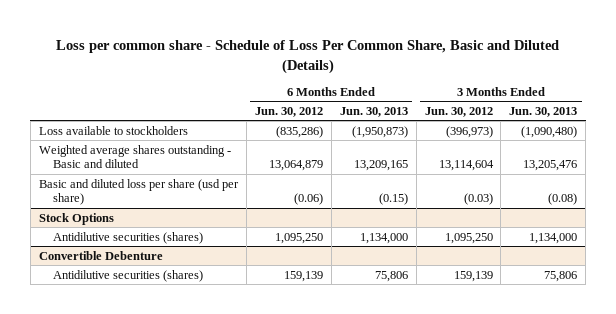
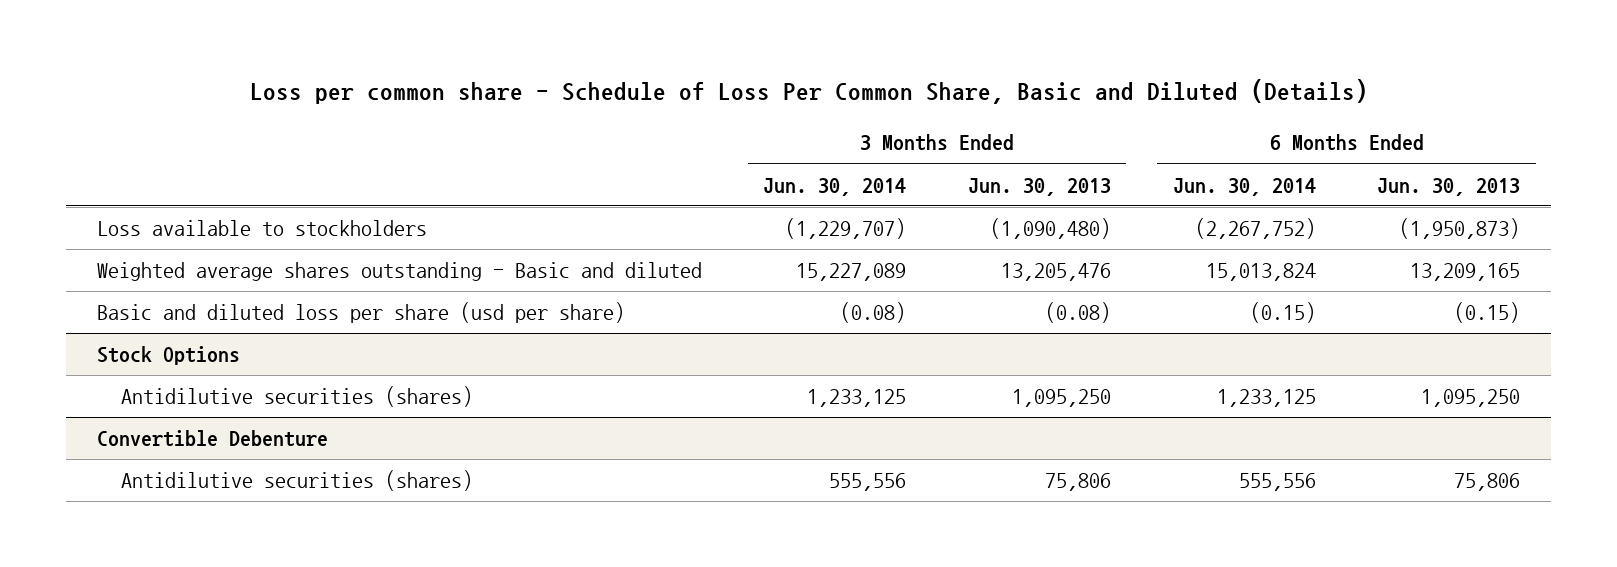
[254,106,323,117] Jun. 30, 2012 -> none
[424,106,493,117] Jun. 30, 2012 -> none
none -> [763,177,907,196] Jun. 30, 2014
none -> [1172,177,1316,196] Jun. 30, 2014
[359,232,408,244] 1,134,000 -> [1421,389,1521,408] 1,095,250
[529,232,578,244] 1,134,000 -> [1012,389,1112,408] 1,095,250

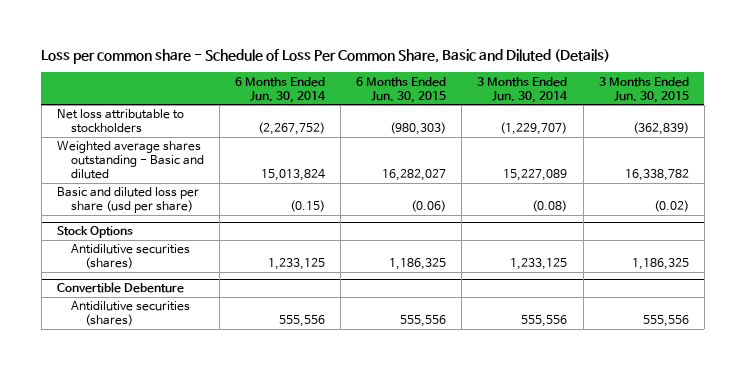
[968,177,1112,196] Jun. 30, 2013 -> none
[1377,177,1521,196] Jun. 30, 2013 -> none
none -> [356,76,447,103] 6 Months Ended Jun. 30, 2015
none -> [598,76,689,103] 3 Months Ended Jun. 30, 2015
[96,220,427,237] Loss available to stockholders -> [56,109,184,134] Net loss attributable to stockholders

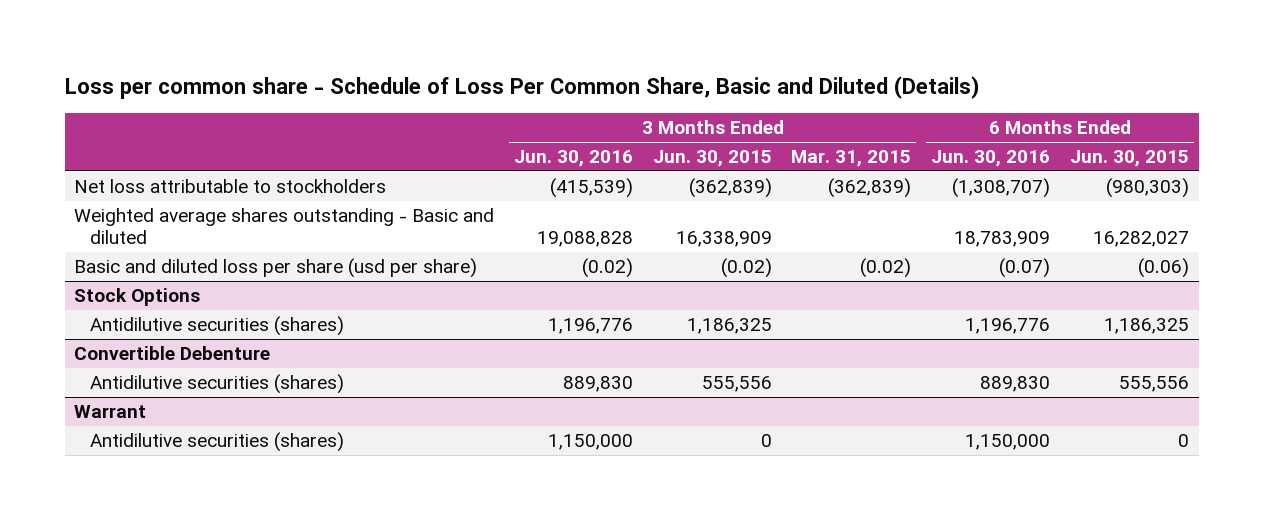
[235,76,327,103] 6 Months Ended Jun. 30, 2014 -> none
[477,76,569,103] 3 Months Ended Jun. 30, 2014 -> none
none -> [514,150,634,168] Jun. 30, 2016
none -> [791,150,912,168] Mar. 31, 2015
none -> [931,150,1051,168] Jun. 30, 2016
[624,169,689,182] 16,338,782 -> [675,231,772,248] 16,338,909
none -> [74,405,147,419] Warrant
none -> [89,432,344,453] Antidilutive securities (shares)

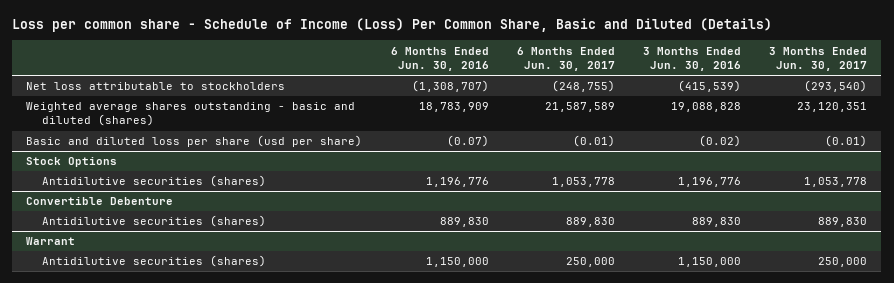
[64,76,980,100] Loss per common share - Schedule of Loss Per Common Share, Basic and Diluted (Details) -> [12,18,773,33] Loss per common share - Schedule of Income (Loss) Per Common Share, Basic and Diluted (Details)
[652,150,772,168] Jun. 30, 2015 -> none
[791,150,912,168] Mar. 31, 2015 -> none
[1069,150,1189,168] Jun. 30, 2015 -> none
none -> [516,46,615,71] 6 Months Ended Jun. 30, 2017
none -> [769,46,868,71] 3 Months Ended Jun. 30, 2017
[74,208,495,245] Weighted average shares outstanding - Basic and diluted -> [26,102,356,127] Weighted average shares outstanding - basic and diluted (shares)

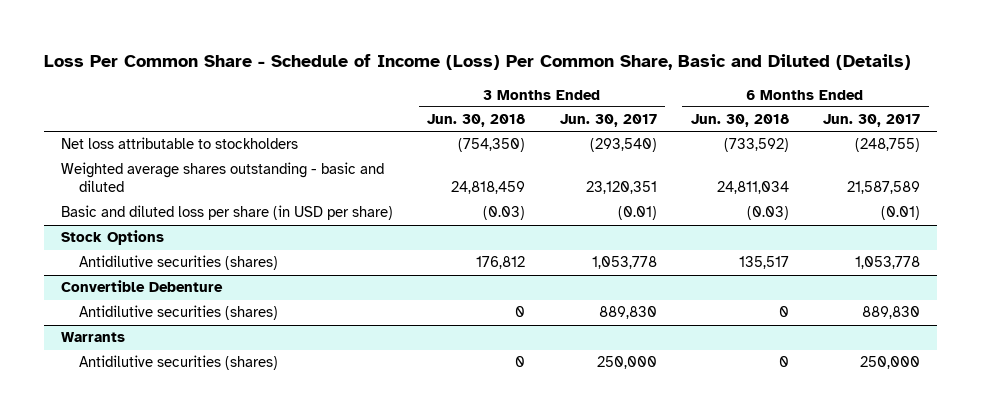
[12,18,773,33] Loss per common share - Schedule of Income (Loss) Per Common Share, Basic and Diluted (Details) -> [43,54,911,71] Loss Per Common Share - Schedule of Income (Loss) Per Common Share, Basic and Diluted (Details)
[390,46,489,71] 6 Months Ended Jun. 30, 2016 -> none
[642,46,741,71] 3 Months Ended Jun. 30, 2016 -> none
none -> [427,114,526,128] Jun. 30, 2018
none -> [690,114,789,128] Jun. 30, 2018
[26,102,356,127] Weighted average shares outstanding - basic and diluted (shares) -> [60,162,384,193] Weighted average shares outstanding - basic and diluted
[26,135,363,148] Basic and diluted loss per share (usd per share) -> [60,205,393,221] Basic and diluted loss per share (in USD per share)
[26,237,76,246] Warrant -> [60,332,125,343] Warrants

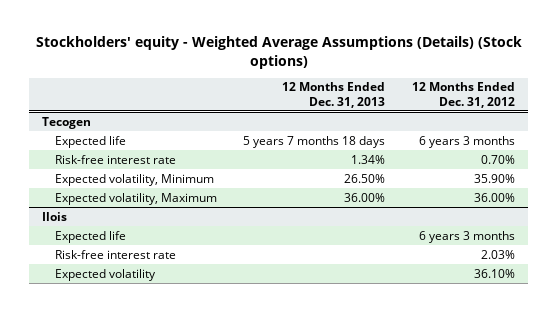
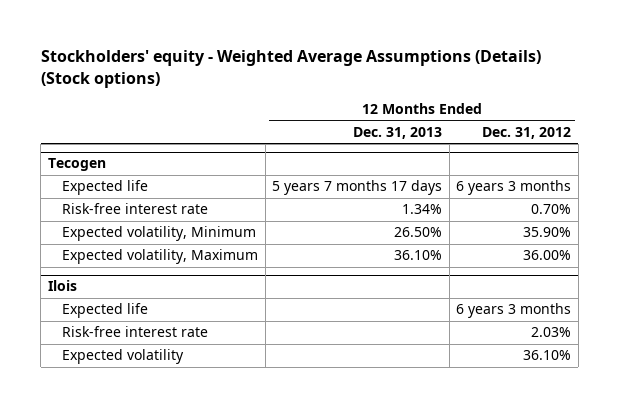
[243,135,386,148] 5 years 7 months 18 days -> [272,180,443,196] 5 years 7 months 17 days
[344,192,386,202] 36.00% -> [394,250,443,261] 36.10%

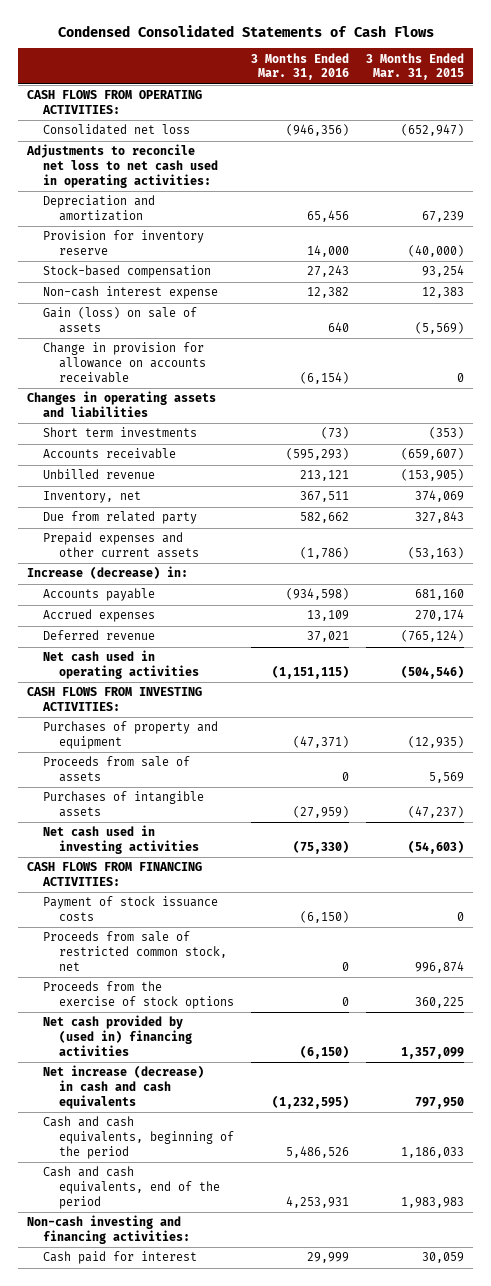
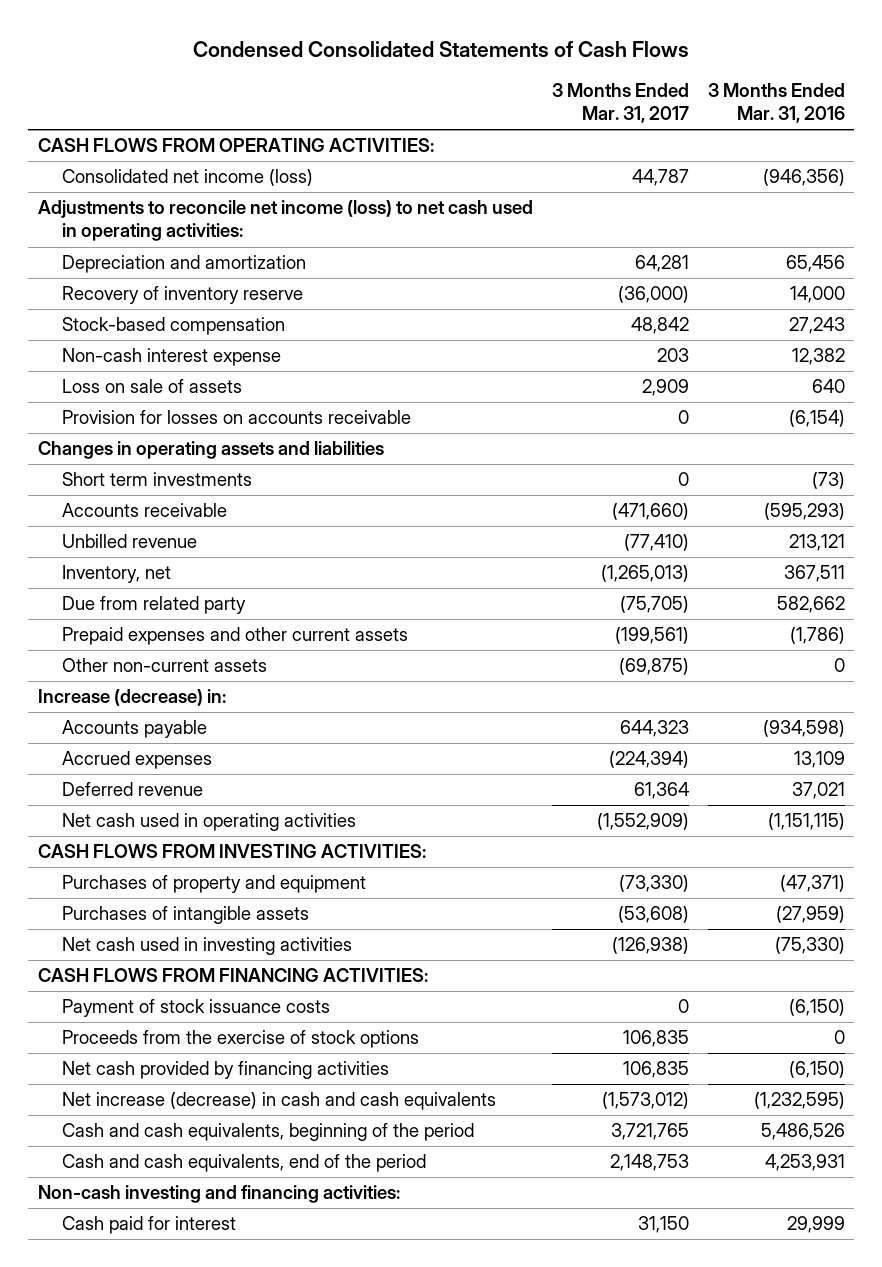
[366,52,465,81] 3 Months Ended Mar. 31, 2015 -> none
none -> [551,83,689,124] 3 Months Ended Mar. 31, 2017
[43,124,191,136] Consolidated net loss -> [61,169,313,187] Consolidated net income (loss)
[25,144,219,188] Adjustments to reconcile net loss to net cash used in operating activities: -> [37,200,533,242] Adjustments to reconcile net income (loss) to net cash used in operating activities:
[43,230,205,255] Provision for inventory reserve -> [61,286,303,305] Recovery of inventory reserve
[43,307,198,333] Gain (loss) on sale of assets -> [61,379,242,394] Loss on sale of assets
[43,342,207,383] Change in provision for allowance on accounts receivable -> [61,410,411,425] Provision for losses on accounts receivable
none -> [61,658,267,673] Other non-current assets
[43,756,191,782] Proceeds from sale of assets -> none
[43,931,228,971] Proceeds from sale of restricted common stock, net -> none
[43,1015,193,1056] Net cash provided by (used in) financing activities -> [61,1061,389,1080] Net cash provided by financing activities

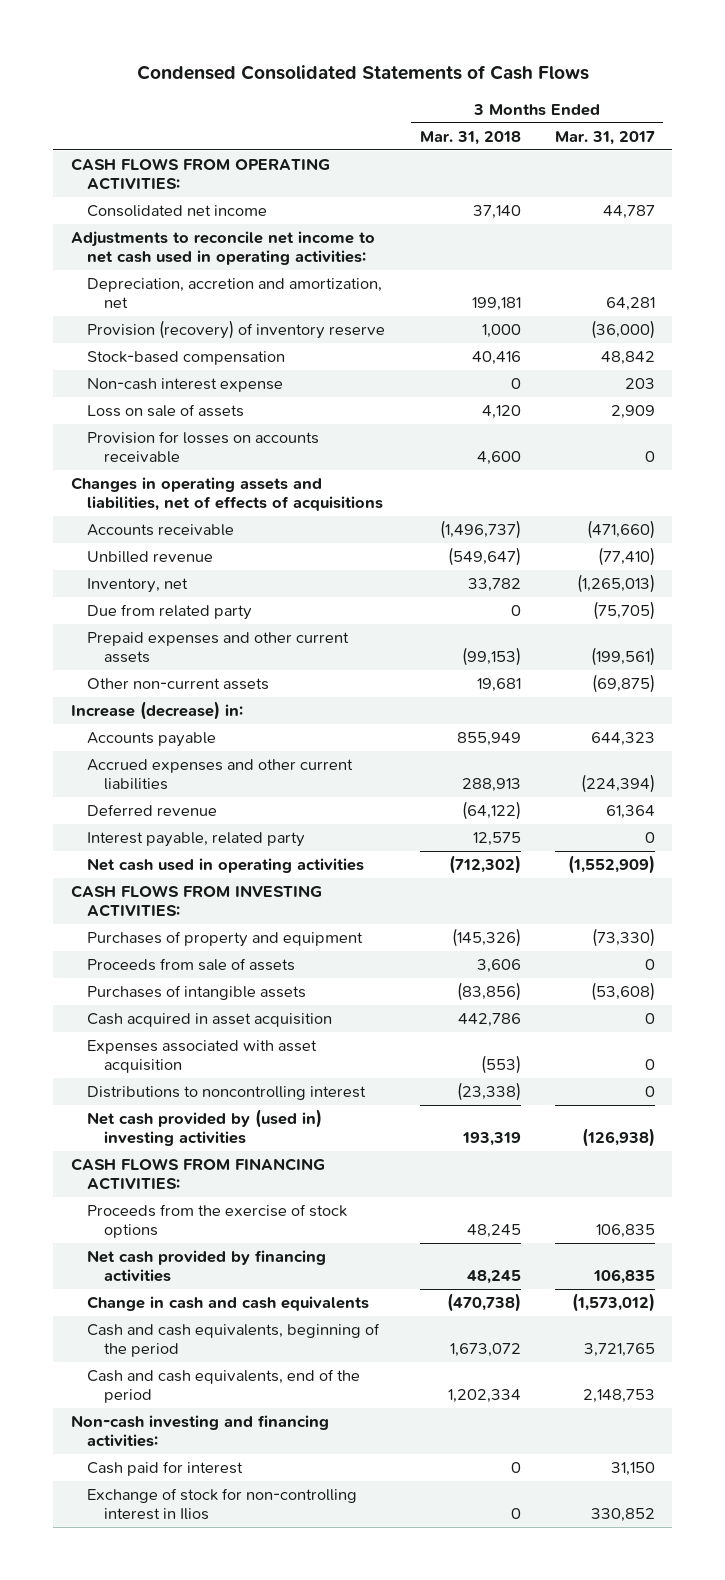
[707,83,845,124] 3 Months Ended Mar. 31, 2016 -> none
none -> [419,130,521,145] Mar. 31, 2018
[61,169,313,187] Consolidated net income (loss) -> [87,205,268,218] Consolidated net income
[37,200,533,242] Adjustments to reconcile net income (loss) to net cash used in operating activities: -> [70,231,375,266] Adjustments to reconcile net income to net cash used in operating activities:
[61,255,306,274] Depreciation and amortization -> [87,278,383,309] Depreciation, accretion and amortization, net
[61,286,303,305] Recovery of inventory reserve -> [87,320,386,340] Provision (recovery) of inventory reserve
[61,472,252,487] Short term investments -> none
[37,441,384,460] Changes in operating assets and liabilities -> [70,477,384,512] Changes in operating assets and liabilities, net of effects of acquisitions
[61,751,212,770] Accrued expenses -> [87,759,354,791] Accrued expenses and other current liabilities
none -> [87,832,306,848] Interest payable, related party
none -> [87,958,296,972] Proceeds from sale of assets
none -> [87,1013,333,1028] Cash acquired in asset acquisition
none -> [87,1040,318,1074] Expenses associated with asset acquisition
none -> [87,1086,367,1101] Distributions to noncontrolling interest
[61,937,352,956] Net cash used in investing activities -> [87,1109,323,1147] Net cash provided by (used in) investing activities
[61,999,330,1018] Payment of stock issuance costs -> none
[61,1092,496,1111] Net increase (decrease) in cash and cash equivalents -> [87,1296,370,1312] Change in cash and cash equivalents
none -> [87,1488,358,1521] Exchange of stock for non-controlling interest in Ilios

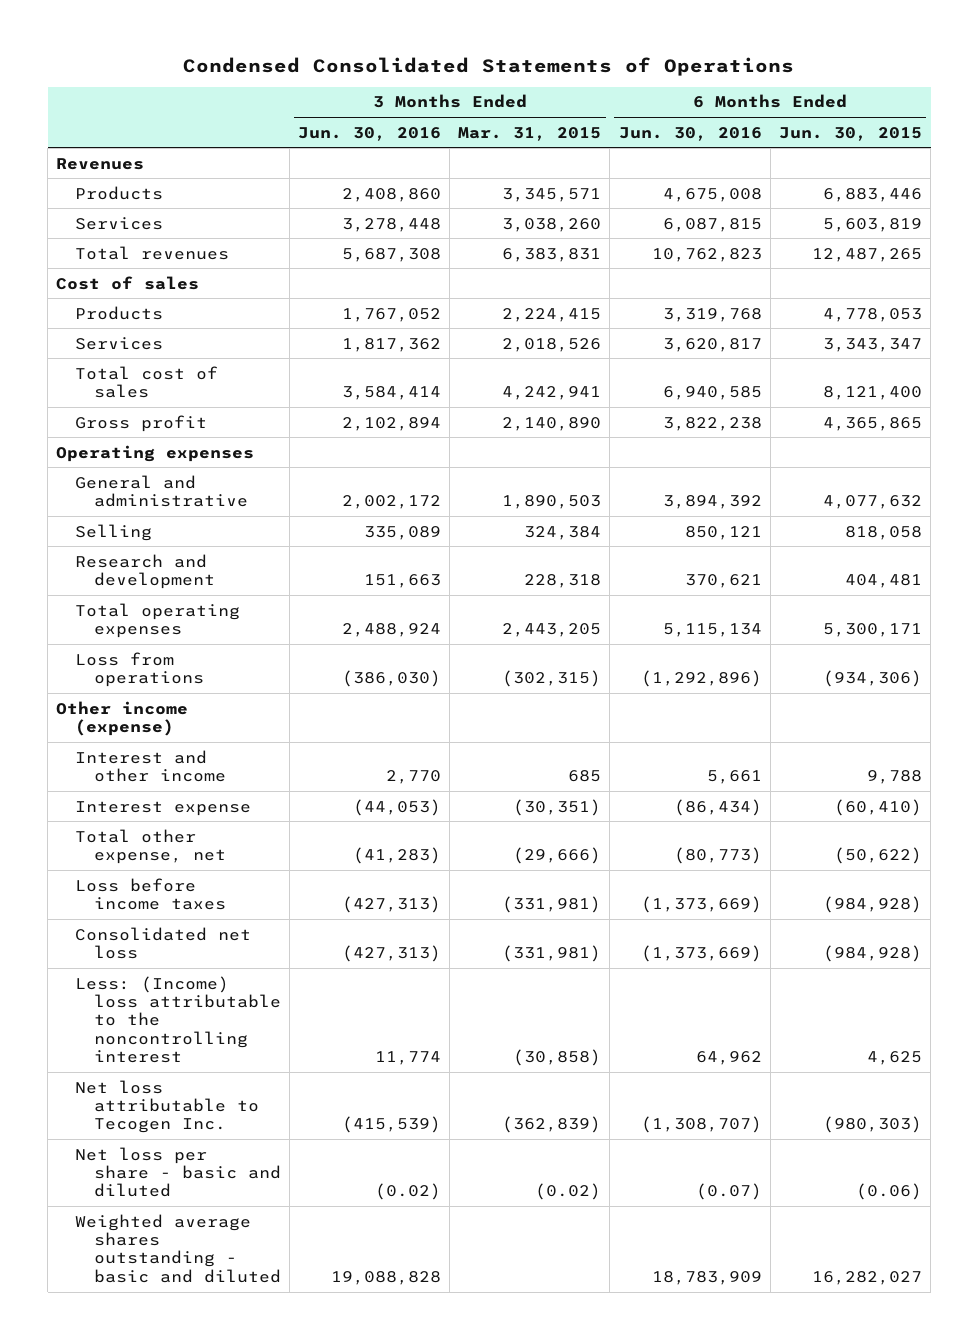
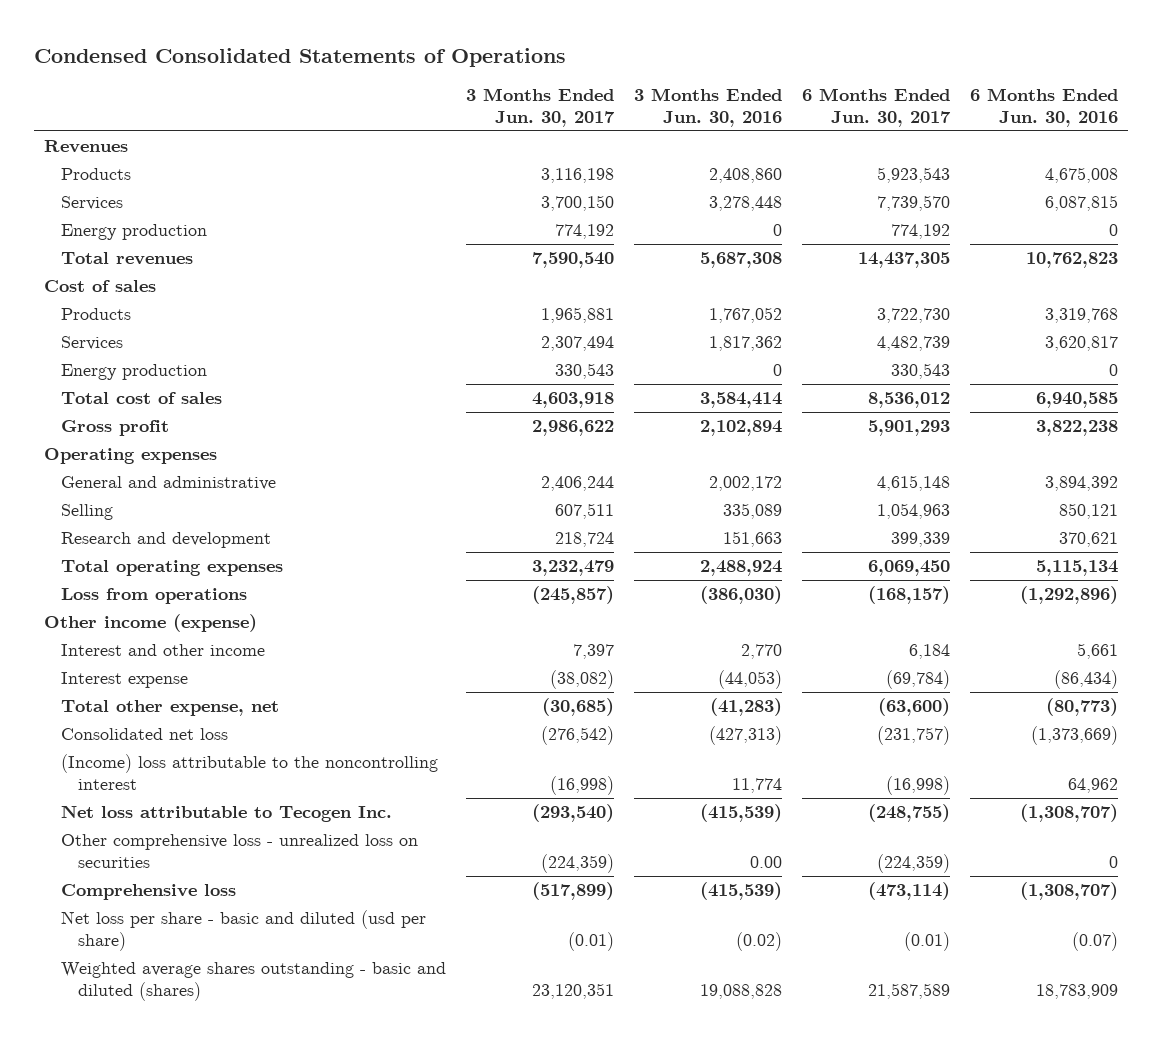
[458,126,602,141] Mar. 31, 2015 -> none
[778,126,922,141] Jun. 30, 2015 -> none
none -> [466,88,616,127] 3 Months Ended Jun. 30, 2017
none -> [802,88,952,127] 6 Months Ended Jun. 30, 2017
none -> [61,224,208,241] Energy production
none -> [61,364,208,381] Energy production
[74,877,226,910] Loss before income taxes -> none
[74,975,281,1064] Less: (Income) loss attributable to the noncontrolling interest -> [61,754,439,791] (Income) loss attributable to the noncontrolling interest
none -> [61,834,419,869] Other comprehensive loss - unrealized loss on securities
none -> [61,884,237,901] Comprehensive loss
[74,1146,281,1198] Net loss per share - basic and diluted -> [61,910,427,952] Net loss per share - basic and diluted (usd per share)
[74,1213,281,1283] Weighted average shares outstanding - basic and diluted -> [61,962,447,1002] Weighted average shares outstanding - basic and diluted (shares)

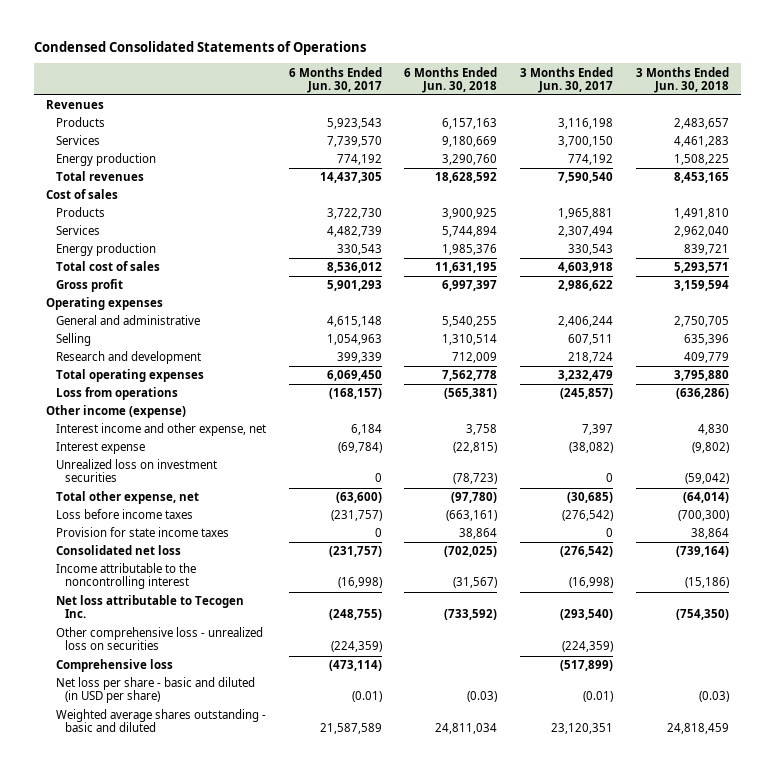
[634,88,783,127] 3 Months Ended Jun. 30, 2016 -> none
[969,88,1118,127] 6 Months Ended Jun. 30, 2016 -> none
none -> [404,66,498,93] 6 Months Ended Jun. 30, 2018
none -> [636,66,730,93] 3 Months Ended Jun. 30, 2018
[61,644,266,657] Interest and other income -> [55,423,266,437] Interest income and other expense, net
none -> [55,459,217,483] Unrealized loss on investment securities
none -> [55,509,193,520] Loss before income taxes
none -> [55,527,229,538] Provision for state income taxes
[61,754,439,791] (Income) loss attributable to the noncontrolling interest -> [55,563,196,590] Income attributable to the noncontrolling interest
[61,910,427,952] Net loss per share - basic and diluted (usd per share) -> [55,677,255,704] Net loss per share - basic and diluted (in USD per share)
[61,962,447,1002] Weighted average shares outstanding - basic and diluted (shares) -> [55,709,266,733] Weighted average shares outstanding - basic and diluted

